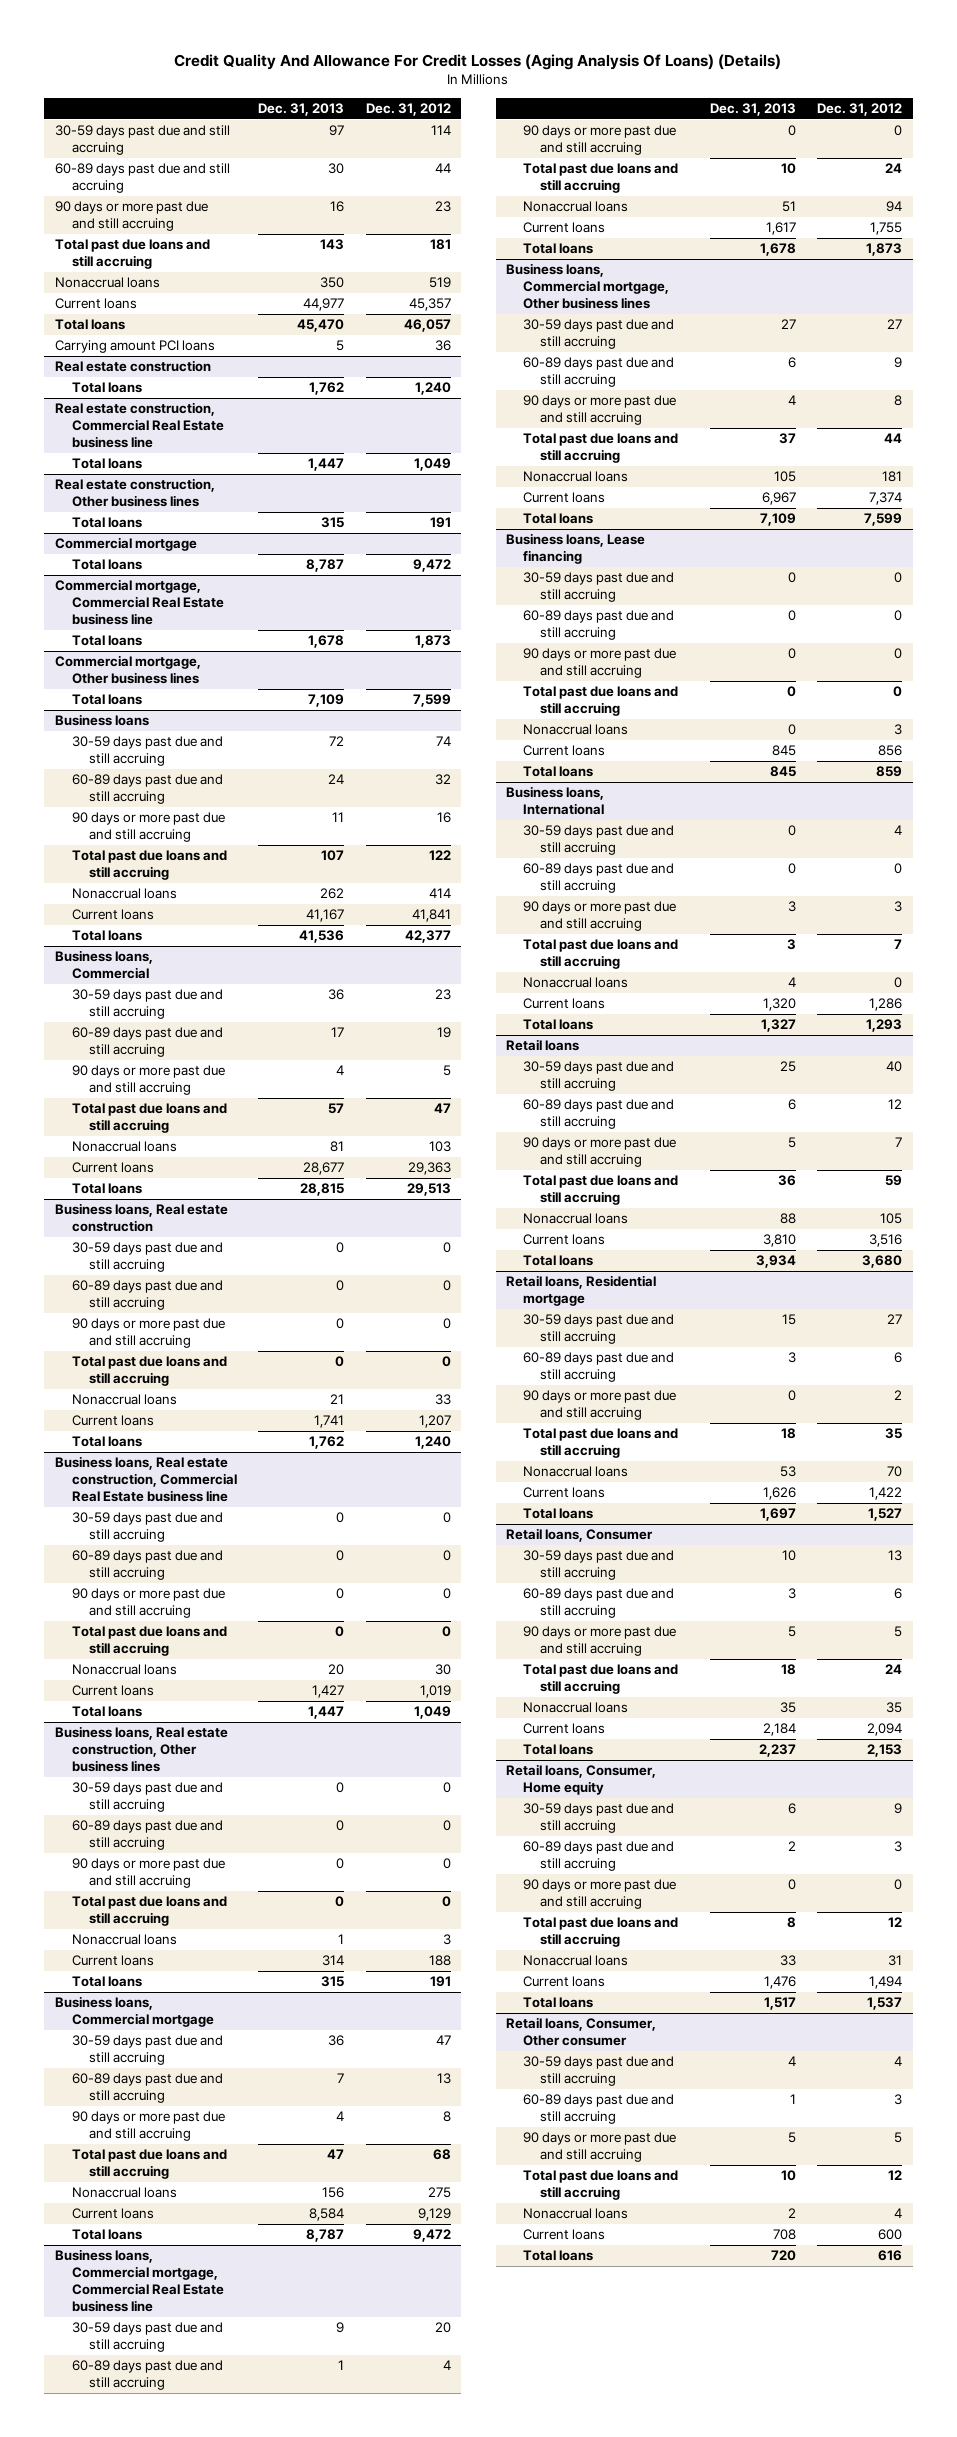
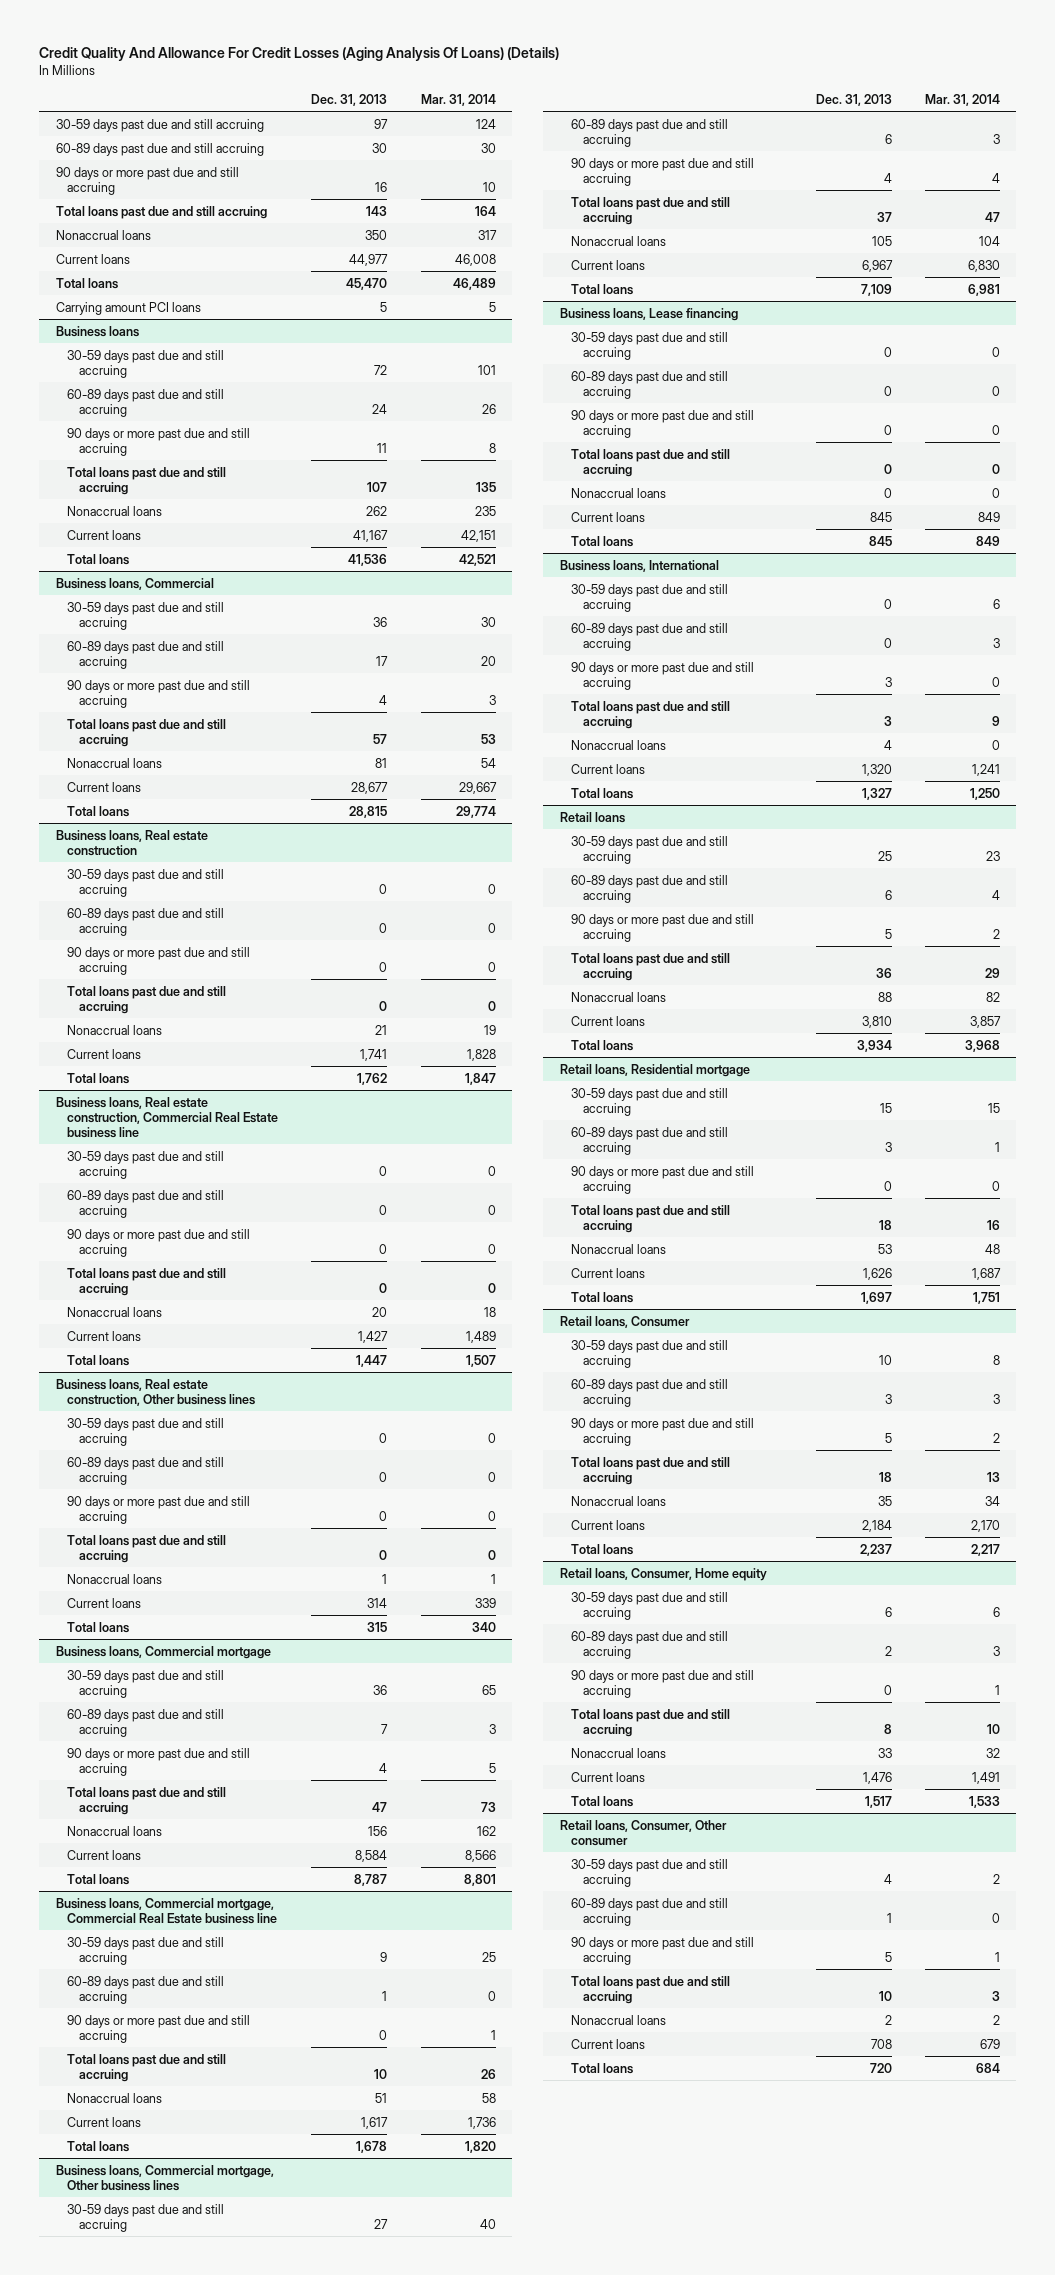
[365,102,451,116] Dec. 31, 2012 -> none
none -> [420,93,496,106] Mar. 31, 2014
[55,239,211,270] Total past due loans and still accruing -> [55,205,267,219] Total loans past due and still accruing
[55,360,212,373] Real estate construction -> none
[72,382,143,394] Total loans -> none
[55,402,225,449] Real estate construction, Commercial Real Estate business line -> none
[72,458,143,470] Total loans -> none
[55,478,216,508] Real estate construction, Other business lines -> none
[72,517,143,529] Total loans -> none
[55,537,198,552] Commercial mortgage -> none
[72,559,143,571] Total loans -> none
[55,579,225,626] Commercial mortgage, Commercial Real Estate business line -> none
[72,635,143,647] Total loans -> none
[55,655,202,685] Commercial mortgage, Other business lines -> none
[72,694,143,706] Total loans -> none
[72,850,228,881] Total past due loans and still accruing -> [67,466,227,495] Total loans past due and still accruing
[72,1103,228,1134] Total past due loans and still accruing -> [67,718,227,747] Total loans past due and still accruing
[72,1356,228,1387] Total past due loans and still accruing -> [67,985,227,1014] Total loans past due and still accruing
[72,1626,228,1657] Total past due loans and still accruing -> [67,1267,227,1296] Total loans past due and still accruing
[72,1896,228,1927] Total past due loans and still accruing -> [67,1534,227,1563] Total loans past due and still accruing
[72,2149,228,2180] Total past due loans and still accruing -> [67,1786,227,1815] Total loans past due and still accruing
[523,163,679,194] Total past due loans and still accruing -> [67,2053,227,2082] Total loans past due and still accruing
[523,433,679,464] Total past due loans and still accruing -> [571,196,731,225] Total loans past due and still accruing
[523,686,679,717] Total past due loans and still accruing -> [571,448,731,477] Total loans past due and still accruing
[523,939,679,970] Total past due loans and still accruing -> [571,700,731,729] Total loans past due and still accruing
[523,1175,679,1206] Total past due loans and still accruing -> [571,952,731,981] Total loans past due and still accruing
[523,1428,679,1459] Total past due loans and still accruing -> [571,1204,731,1233] Total loans past due and still accruing
[523,1664,679,1695] Total past due loans and still accruing -> [571,1456,731,1485] Total loans past due and still accruing
[523,1917,679,1948] Total past due loans and still accruing -> [571,1708,731,1737] Total loans past due and still accruing
[523,2170,679,2201] Total past due loans and still accruing -> [571,1975,731,2004] Total loans past due and still accruing

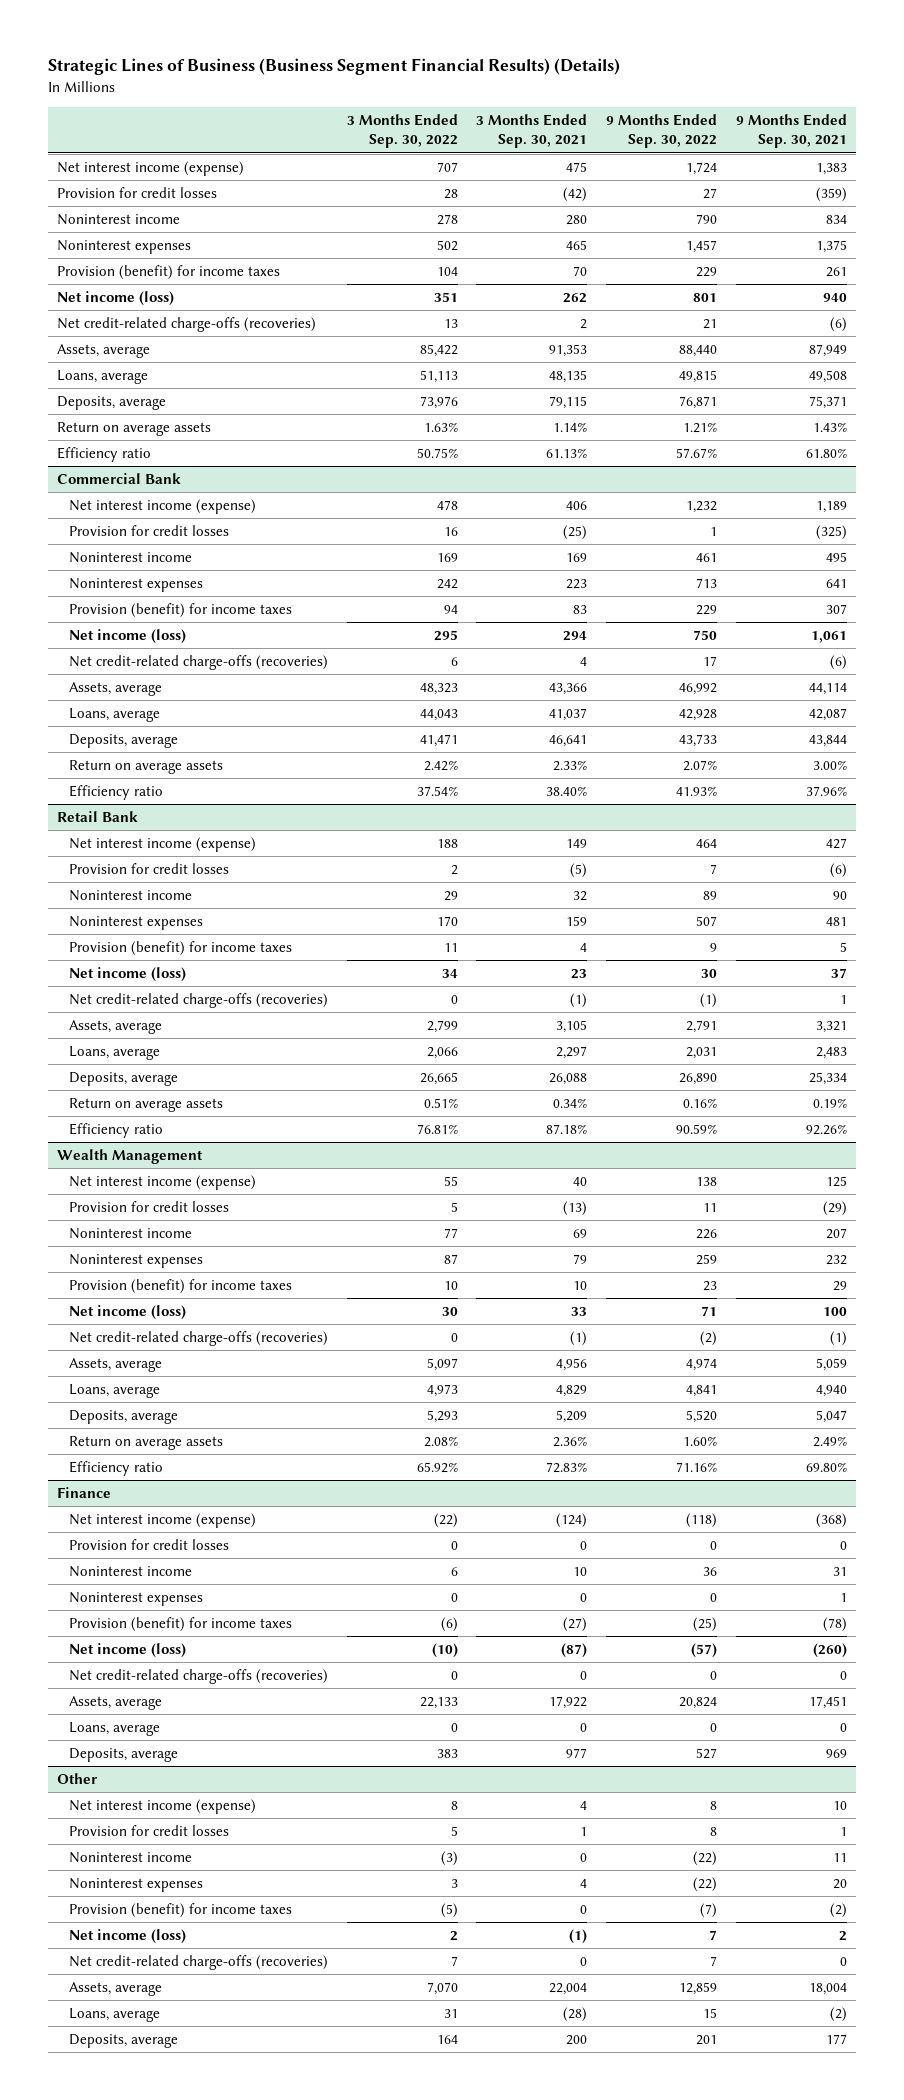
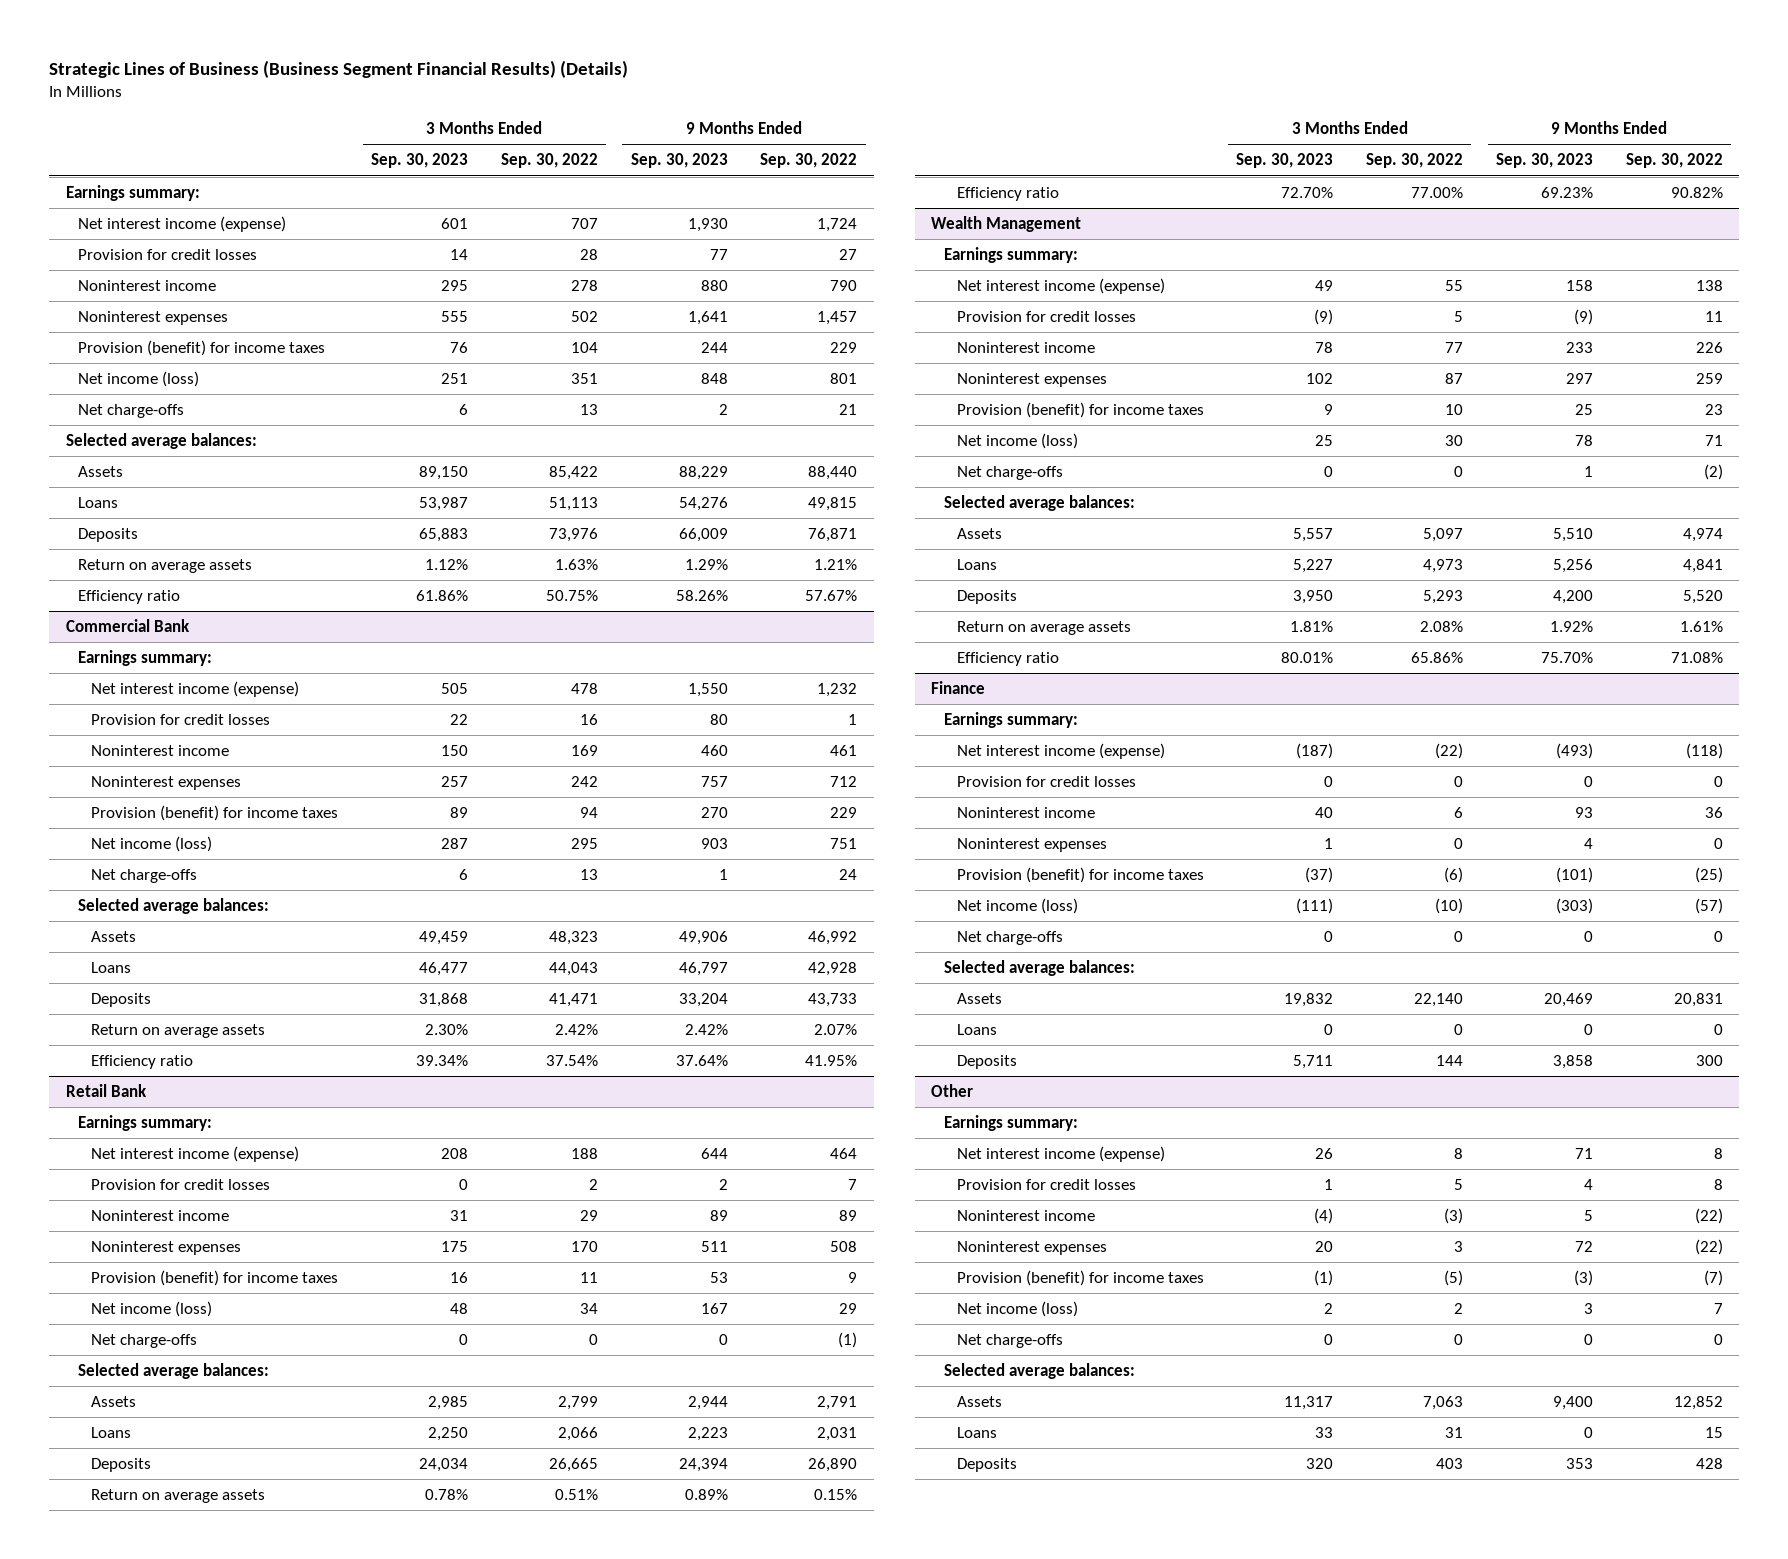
[476,114,588,149] 3 Months Ended Sep. 30, 2021 -> none
[735,114,847,149] 9 Months Ended Sep. 30, 2021 -> none
none -> [371,153,469,169] Sep. 30, 2023
none -> [630,153,728,169] Sep. 30, 2023
none -> [65,184,200,201] Earnings summary:
[57,317,317,333] Net credit-related charge-offs (recoveries) -> [78,403,185,418] Net charge-offs
none -> [65,432,257,449] Selected average balances:
[57,344,151,359] Assets, average -> [78,465,124,477] Assets
[57,370,149,385] Loans, average -> [78,496,119,508] Loans
[57,396,167,411] Deposits, average -> [78,527,139,542] Deposits
none -> [78,649,213,666] Earnings summary:
[695,578,717,589] 713 -> [830,775,858,787] 712
[692,630,717,641] 750 -> [830,837,858,849] 751
[69,655,329,671] Net credit-related charge-offs (recoveries) -> [91,868,198,883] Net charge-offs
[450,657,458,667] 6 -> [579,868,598,880] 13
[702,656,717,667] 17 -> [839,868,858,880] 24
none -> [78,897,270,914] Selected average balances:
[69,682,163,697] Assets, average -> [91,930,137,942] Assets
[69,708,161,723] Loans, average -> [91,961,132,973] Loans
[69,734,179,749] Deposits, average -> [91,992,152,1007] Deposits
[675,786,717,797] 41.93% -> [805,1054,858,1066] 41.95%
none -> [78,1114,213,1131] Earnings summary:
[695,916,717,927] 507 -> [830,1240,858,1252] 508
[700,969,717,979] 30 -> [839,1302,858,1314] 29
[69,993,329,1009] Net credit-related charge-offs (recoveries) -> [91,1333,198,1348] Net charge-offs
none -> [78,1362,270,1379] Selected average balances:
[69,1020,163,1035] Assets, average -> [91,1395,137,1407] Assets
[69,1046,161,1061] Loans, average -> [91,1426,132,1438] Loans
[69,1072,179,1087] Deposits, average -> [91,1457,152,1472] Deposits
[682,1098,717,1109] 0.16% -> [814,1488,858,1500] 0.15%
[416,1124,458,1135] 76.81% -> [1411,186,1464,198] 77.00%
[675,1124,717,1135] 90.59% -> [1670,186,1723,198] 90.82%
none -> [943,246,1078,263] Earnings summary:
[69,1331,329,1347] Net credit-related charge-offs (recoveries) -> [956,465,1063,480] Net charge-offs
none -> [943,494,1135,511] Selected average balances:
[69,1358,163,1373] Assets, average -> [956,527,1002,539] Assets
[69,1384,161,1399] Loans, average -> [956,558,997,570] Loans
[69,1410,179,1425] Deposits, average -> [956,589,1017,604] Deposits
[682,1436,717,1447] 1.60% -> [1679,620,1723,632] 1.61%
[416,1462,458,1474] 65.92% -> [1411,651,1464,663] 65.86%
[675,1462,717,1473] 71.16% -> [1670,651,1723,663] 71.08%
none -> [943,711,1078,728] Earnings summary:
[69,1669,329,1685] Net credit-related charge-offs (recoveries) -> [956,930,1063,945] Net charge-offs
none -> [943,959,1135,976] Selected average balances:
[69,1696,163,1711] Assets, average -> [956,992,1002,1004] Assets
[419,1697,458,1710] 22,133 -> [1414,992,1464,1007] 22,140
[678,1697,717,1710] 20,824 -> [1673,992,1723,1007] 20,831
[69,1722,161,1737] Loans, average -> [956,1023,997,1035] Loans
[69,1748,179,1763] Deposits, average -> [956,1054,1017,1069] Deposits
[436,1749,458,1759] 383 -> [1436,1054,1464,1066] 144
[695,1748,717,1760] 527 -> [1695,1054,1723,1066] 300
none -> [943,1114,1078,1131] Earnings summary:
[69,1955,329,1971] Net credit-related charge-offs (recoveries) -> [956,1333,1063,1348] Net charge-offs
[450,1956,458,1967] 7 -> [1454,1333,1464,1345] 0
[709,1956,717,1967] 7 -> [1713,1333,1723,1345] 0
none -> [943,1362,1135,1379] Selected average balances:
[69,1982,163,1997] Assets, average -> [956,1395,1002,1407] Assets
[426,1982,458,1996] 7,070 -> [1423,1395,1464,1410] 7,063
[678,1982,717,1996] 12,859 -> [1673,1395,1723,1410] 12,852
[69,2008,161,2023] Loans, average -> [956,1426,997,1438] Loans
[69,2034,179,2049] Deposits, average -> [956,1457,1017,1472] Deposits
[436,2035,458,2045] 164 -> [1436,1457,1464,1469] 403
[695,2035,717,2046] 201 -> [1695,1457,1723,1469] 428

